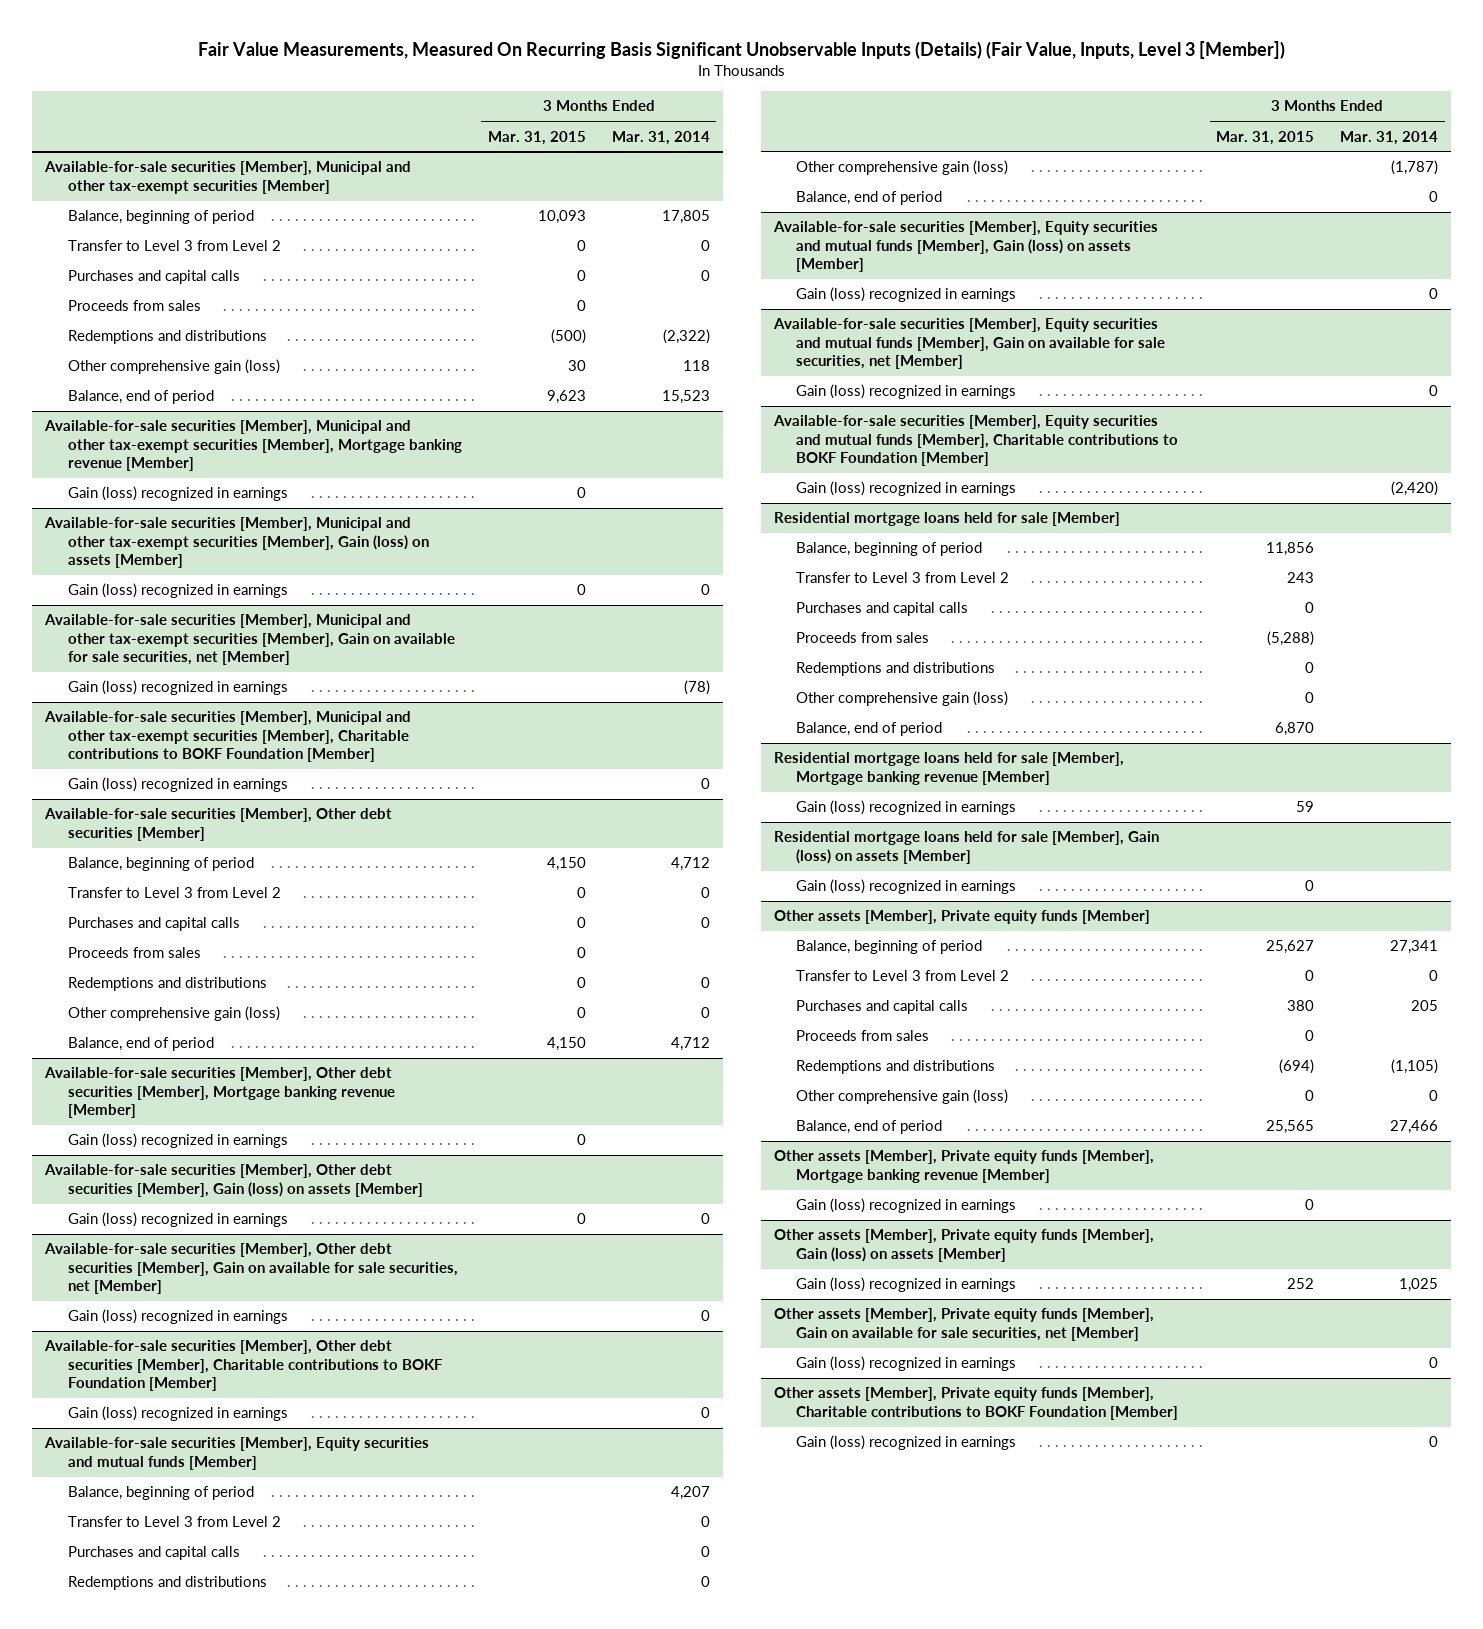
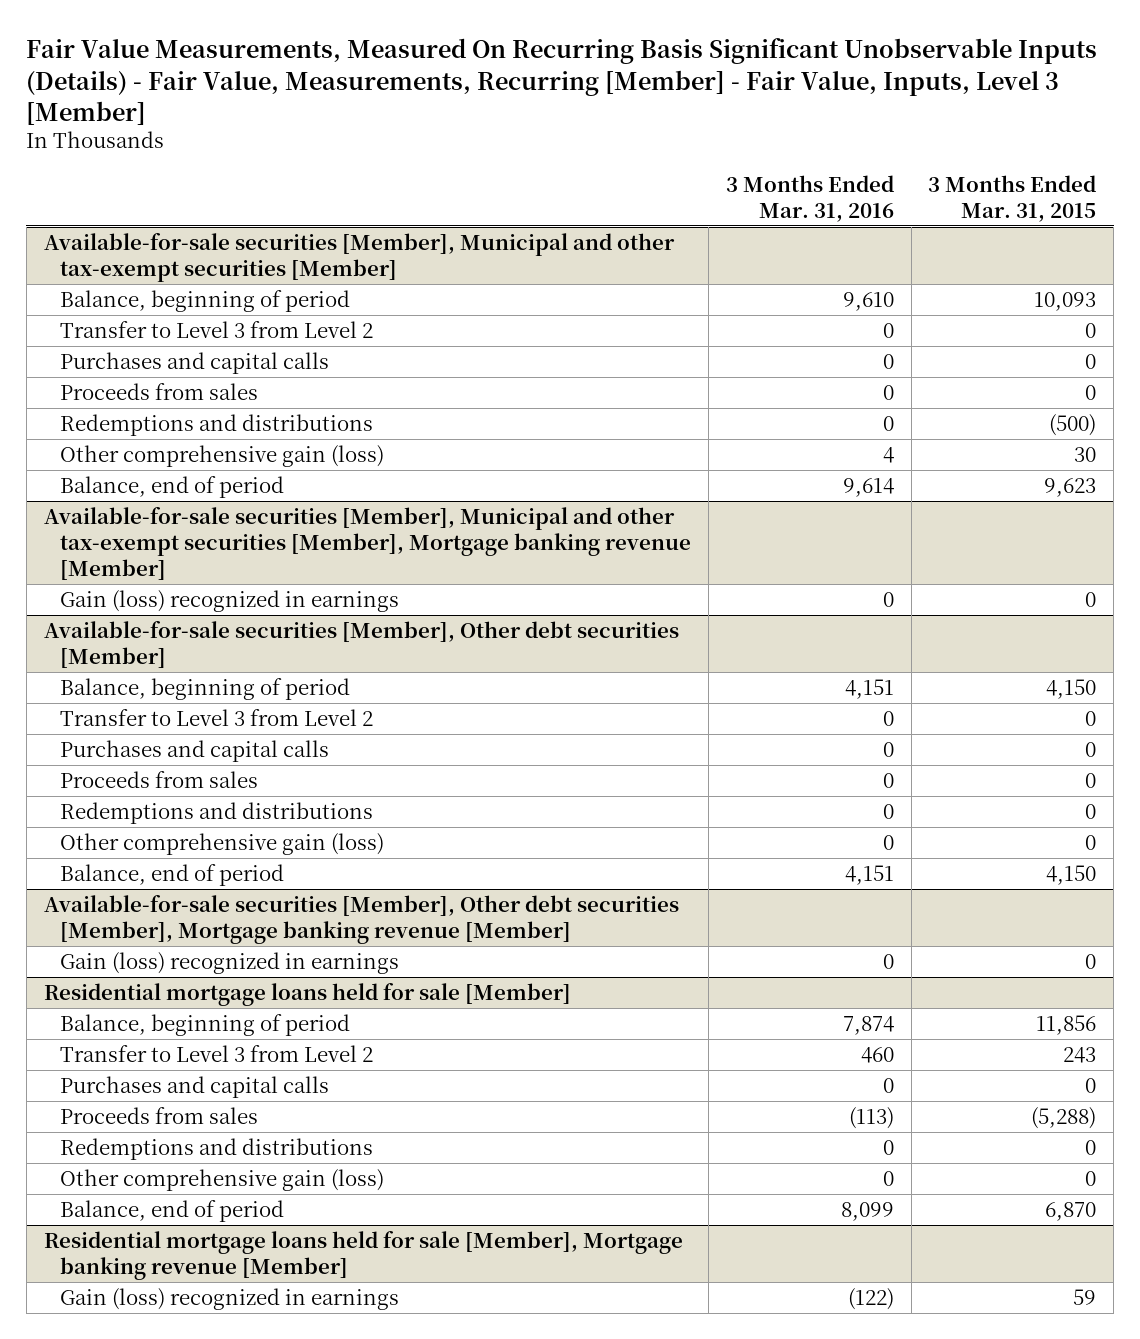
[197,40,1285,59] Fair Value Measurements, Measured On Recurring Basis Significant Unobservable Inputs (Details) (Fair Value, Inputs, Level 3 [Member]) -> [26,37,1098,126] Fair Value Measurements, Measured On Recurring Basis Significant Unobservable Inputs (Details) - Fair Value, Measurements, Recurring [Member] - Fair Value, Inputs, Level 3 [Member]
[611,130,710,145] Mar. 31, 2014 -> none
none -> [725,174,894,222] 3 Months Ended Mar. 31, 2016
[44,517,429,569] Available-for-sale securities [Member], Municipal and other tax-exempt securities [Member], Gain (loss) on assets [Member] -> none
[67,583,288,599] Gain (loss) recognized in earnings -> none
[44,614,455,666] Available-for-sale securities [Member], Municipal and other tax-exempt securities [Member], Gain on available for sale securities, net [Member] -> none
[67,680,288,696] Gain (loss) recognized in earnings -> none
[44,711,412,763] Available-for-sale securities [Member], Municipal and other tax-exempt securities [Member], Charitable contributions to BOKF Foundation [Member] -> none
[67,777,288,793] Gain (loss) recognized in earnings -> none
[44,1164,423,1197] Available-for-sale securities [Member], Other debt securities [Member], Gain (loss) on assets [Member] -> none
[67,1212,288,1228] Gain (loss) recognized in earnings -> none
[44,1243,458,1295] Available-for-sale securities [Member], Other debt securities [Member], Gain on available for sale securities, net [Member] -> none
[67,1309,288,1325] Gain (loss) recognized in earnings -> none
[44,1340,443,1392] Available-for-sale securities [Member], Other debt securities [Member], Charitable contributions to BOKF Foundation [Member] -> none
[67,1406,288,1422] Gain (loss) recognized in earnings -> none
[44,1437,430,1470] Available-for-sale securities [Member], Equity securities and mutual funds [Member] -> none
[67,1486,254,1501] Balance, beginning of period -> none
[67,1516,281,1528] Transfer to Level 3 from Level 2 -> none
[67,1546,240,1561] Purchases and capital calls -> none
[67,1576,267,1591] Redemptions and distributions -> none
[796,160,1009,176] Other comprehensive gain (loss) -> none
[796,191,943,206] Balance, end of period -> none
[772,221,1158,273] Available-for-sale securities [Member], Equity securities and mutual funds [Member], Gain (loss) on assets [Member] -> none
[796,287,1017,303] Gain (loss) recognized in earnings -> none
[772,318,1166,370] Available-for-sale securities [Member], Equity securities and mutual funds [Member], Gain on available for sale securities, net [Member] -> none
[796,384,1017,400] Gain (loss) recognized in earnings -> none
[772,415,1179,467] Available-for-sale securities [Member], Equity securities and mutual funds [Member], Charitable contributions to BOKF Foundation [Member] -> none
[796,481,1017,497] Gain (loss) recognized in earnings -> none
[773,831,1159,864] Residential mortgage loans held for sale [Member], Gain (loss) on assets [Member] -> none
[796,879,1017,895] Gain (loss) recognized in earnings -> none
[773,910,1150,925] Other assets [Member], Private equity funds [Member] -> none
[796,940,983,955] Balance, beginning of period -> none
[796,970,1010,982] Transfer to Level 3 from Level 2 -> none
[796,1000,969,1015] Purchases and capital calls -> none
[796,1030,930,1042] Proceeds from sales -> none
[796,1060,996,1075] Redemptions and distributions -> none
[796,1089,1009,1105] Other comprehensive gain (loss) -> none
[796,1120,943,1135] Balance, end of period -> none
[773,1150,1154,1183] Other assets [Member], Private equity funds [Member], Mortgage banking revenue [Member] -> none
[796,1198,1017,1214] Gain (loss) recognized in earnings -> none
[773,1229,1154,1262] Other assets [Member], Private equity funds [Member], Gain (loss) on assets [Member] -> none
[796,1277,1017,1293] Gain (loss) recognized in earnings -> none
[773,1308,1154,1341] Other assets [Member], Private equity funds [Member], Gain on available for sale securities, net [Member] -> none
[796,1356,1017,1372] Gain (loss) recognized in earnings -> none
[773,1387,1179,1420] Other assets [Member], Private equity funds [Member], Charitable contributions to BOKF Foundation [Member] -> none
[796,1435,1017,1451] Gain (loss) recognized in earnings -> none

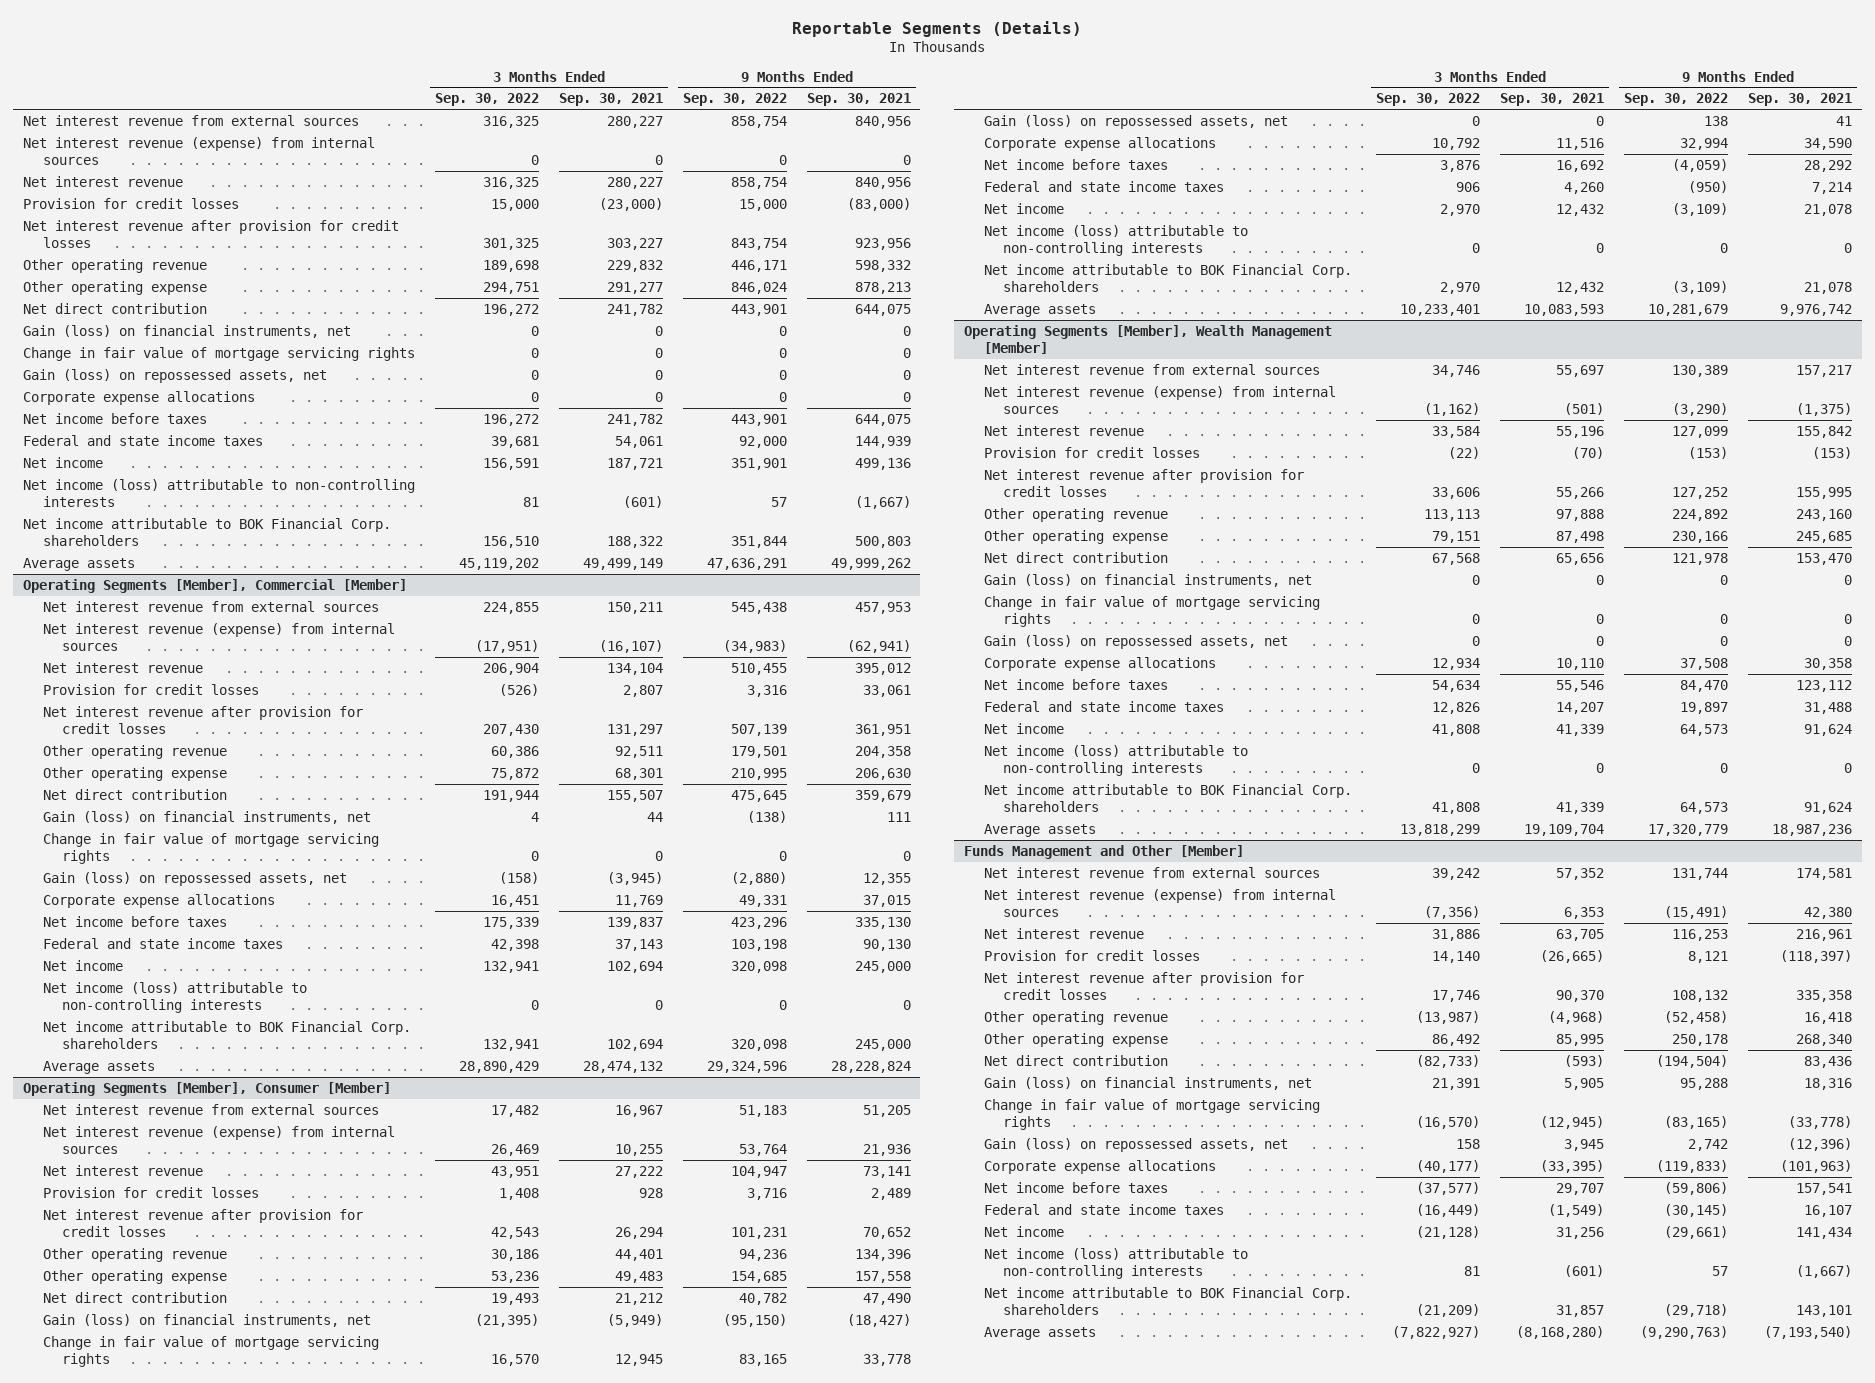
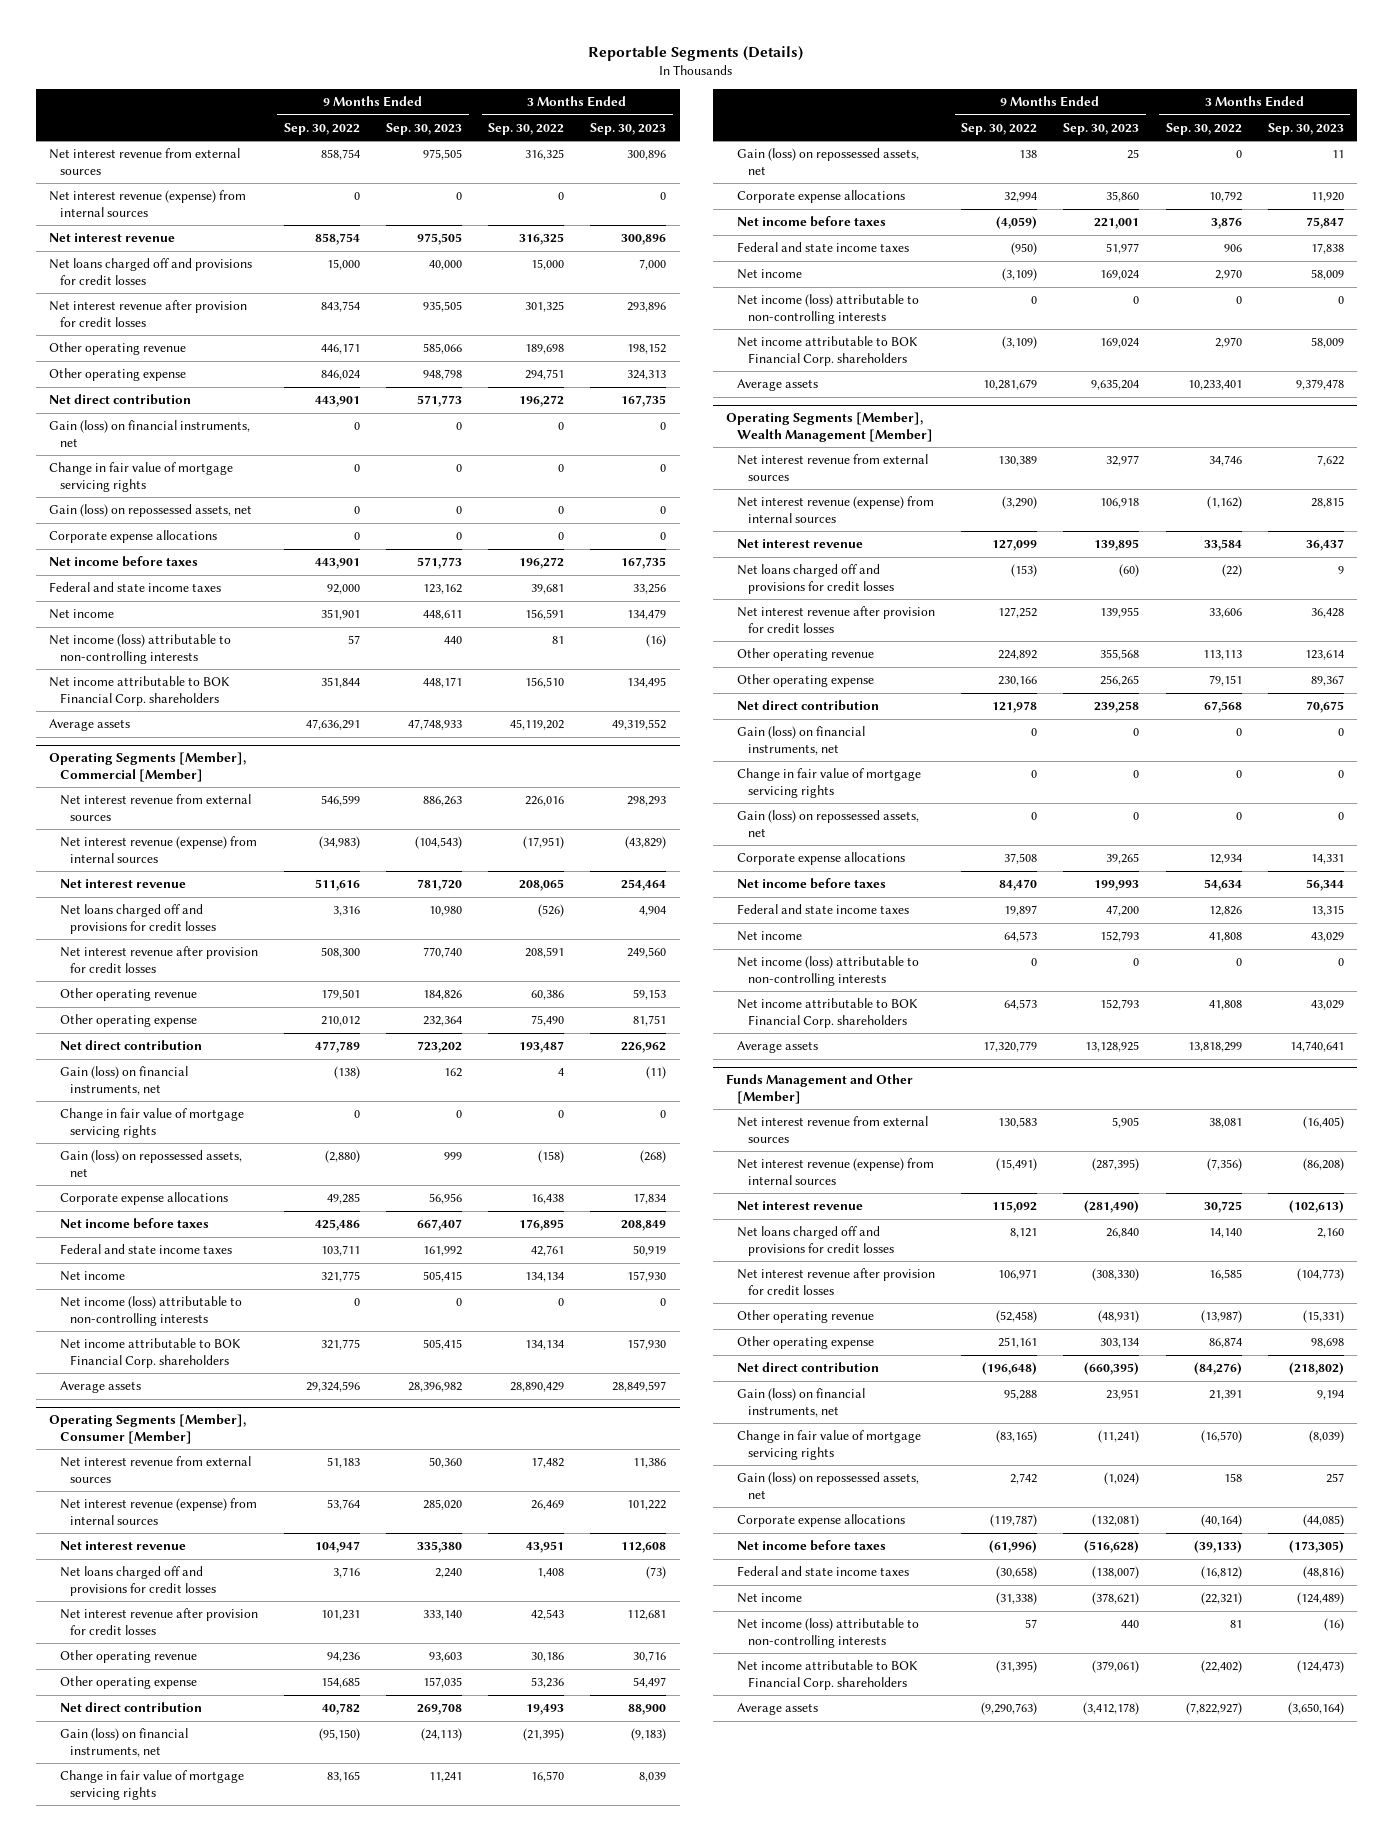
[558,93,663,107] Sep. 30, 2021 -> none
[806,93,911,107] Sep. 30, 2021 -> none
none -> [386,122,463,135] Sep. 30, 2023
none -> [590,122,667,135] Sep. 30, 2023
[23,197,240,209] Provision for credit losses -> [49,258,253,285] Net loans charged off and provisions for credit losses
[482,601,539,614] 224,855 -> [525,796,565,807] 226,016
[730,601,787,614] 545,438 -> [320,795,360,807] 546,599
[482,662,539,675] 206,904 -> [519,879,565,892] 208,065
[730,662,787,675] 510,455 -> [314,879,360,892] 511,616
[42,683,259,695] Provision for credit losses -> [59,904,217,934] Net loans charged off and provisions for credit losses
[482,723,539,736] 207,430 -> [525,947,565,959] 208,591
[730,723,787,736] 507,139 -> [320,947,360,959] 508,300
[490,767,539,780] 75,872 -> [531,1015,565,1027] 75,490
[730,767,787,780] 210,995 -> [320,1016,360,1027] 210,012
[482,789,539,802] 191,944 -> [519,1041,565,1054] 193,487
[730,789,787,802] 475,645 -> [314,1041,360,1054] 477,789
[490,894,539,907] 16,451 -> [531,1194,565,1205] 16,438
[738,894,787,907] 49,331 -> [326,1193,360,1205] 49,285
[482,916,539,929] 175,339 -> [519,1219,565,1232] 176,895
[730,916,787,929] 423,296 -> [314,1219,360,1232] 425,486
[490,938,539,951] 42,398 -> [531,1245,565,1257] 42,761
[730,938,787,951] 103,198 -> [320,1245,360,1257] 103,711
[482,960,539,973] 132,941 -> [525,1272,565,1283] 134,134
[730,960,787,973] 320,098 -> [320,1271,360,1283] 321,775
[482,1038,539,1051] 132,941 -> [525,1340,565,1351] 134,134
[730,1038,787,1051] 320,098 -> [320,1339,360,1351] 321,775
[42,1186,259,1198] Provision for credit losses -> [59,1566,217,1596] Net loans charged off and provisions for credit losses
[983,446,1200,458] Provision for credit losses -> [737,564,894,594] Net loans charged off and provisions for credit losses
[1432,867,1481,880] 39,242 -> [1208,1118,1242,1129] 38,081
[1671,867,1728,880] 131,744 -> [998,1117,1038,1129] 130,583
[1432,928,1481,941] 31,886 -> [1203,1201,1242,1214] 30,725
[1671,928,1728,941] 116,253 -> [992,1201,1038,1214] 115,092
[983,949,1200,961] Provision for credit losses -> [737,1226,894,1256] Net loans charged off and provisions for credit losses
[1432,989,1481,1002] 17,746 -> [1208,1269,1242,1281] 16,585
[1671,989,1728,1002] 108,132 -> [998,1269,1038,1281] 106,971
[1432,1033,1481,1046] 86,492 -> [1208,1337,1242,1349] 86,874
[1671,1033,1728,1046] 250,178 -> [998,1337,1038,1349] 251,161
[1416,1054,1481,1068] (82,733) -> [1193,1362,1242,1376] (84,276)
[1655,1054,1728,1068] (194,504) -> [982,1362,1038,1376] (196,648)
[1416,1159,1481,1173] (40,177) -> [1200,1514,1242,1528] (40,164)
[1655,1159,1728,1173] (119,833) -> [990,1514,1038,1528] (119,787)
[1416,1181,1481,1195] (37,577) -> [1193,1540,1242,1554] (39,133)
[1663,1181,1728,1195] (59,806) -> [989,1540,1038,1554] (61,996)
[1416,1203,1481,1217] (16,449) -> [1200,1566,1242,1580] (16,812)
[1663,1203,1728,1217] (30,145) -> [996,1566,1038,1580] (30,658)
[1416,1225,1481,1239] (21,128) -> [1200,1592,1242,1606] (22,321)
[1663,1225,1728,1239] (29,661) -> [996,1592,1038,1606] (31,338)
[1416,1303,1481,1317] (21,209) -> [1200,1660,1242,1674] (22,402)
[1663,1303,1728,1317] (29,718) -> [996,1660,1038,1674] (31,395)

